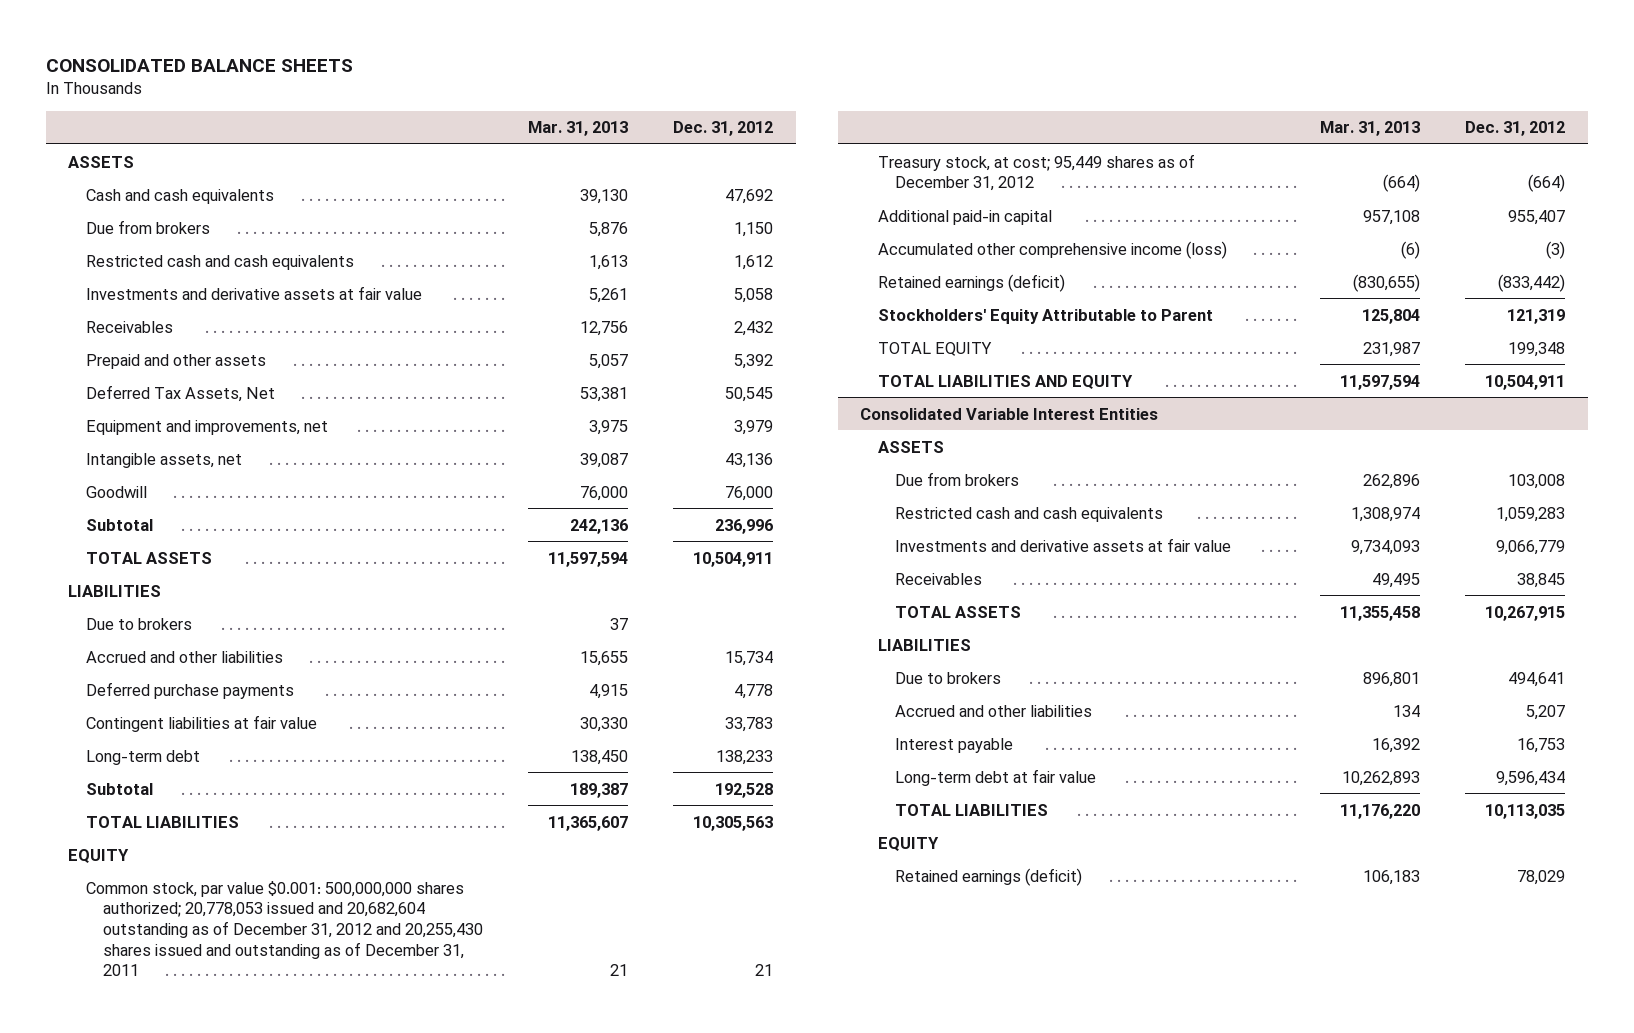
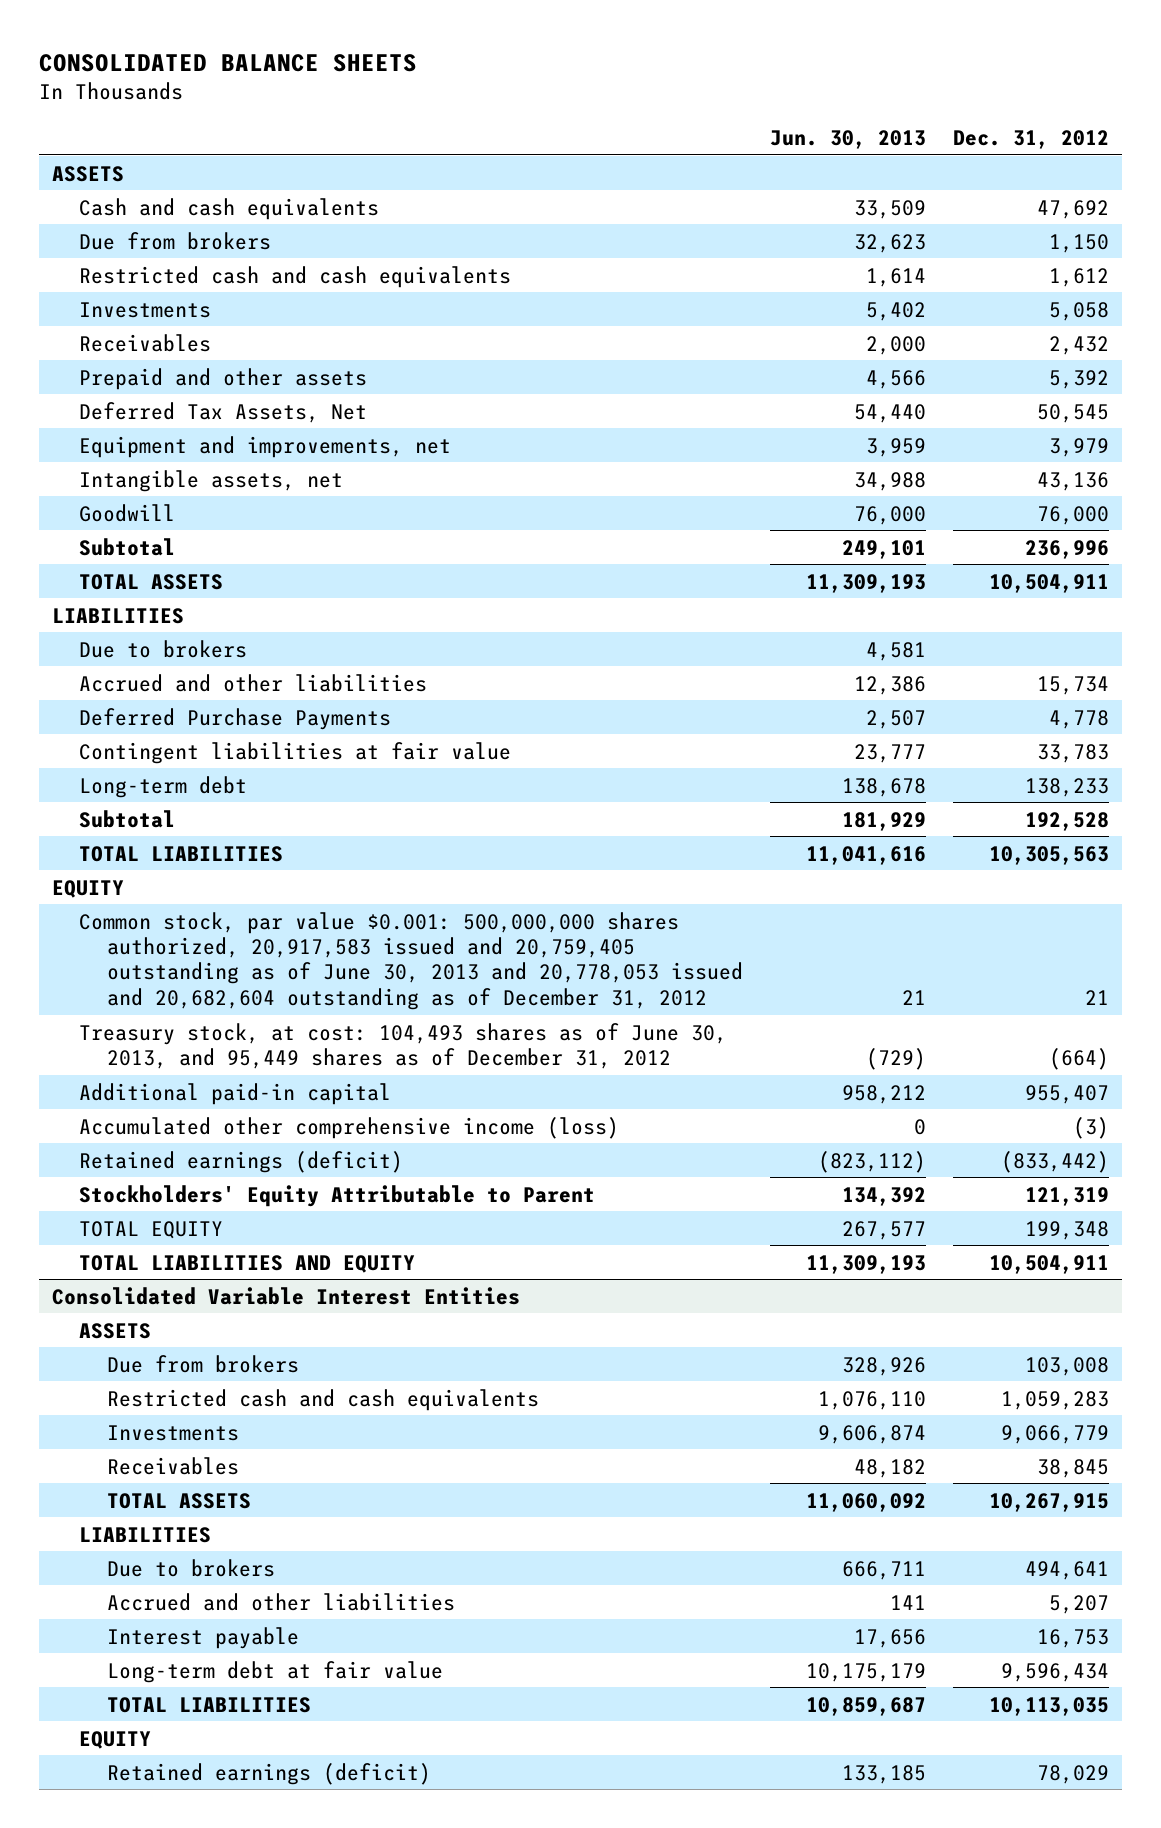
[528,121,629,137] Mar. 31, 2013 -> none
none -> [769,129,926,149] Jun. 30, 2013
[85,285,422,300] Investments and derivative assets at fair value -> [79,301,212,318] Investments
[85,681,294,699] Deferred purchase payments -> [79,707,392,730] Deferred Purchase Payments
[85,880,483,977] Common stock, par value $0.001: 500,000,000 shares authorized; 20,778,053 issued and 20,682,604 outstanding as of December 31, 2012 and 20,255,430 shares issued and outstanding as of December 31, 2011 -> [79,911,743,1010] Common stock, par value $0.001: 500,000,000 shares authorized, 20,917,583 issued and 20,759,405 outstanding as of June 30, 2013 and 20,778,053 issued and 20,682,604 outstanding as of December 31, 2012
[877,153,1195,192] Treasury stock, at cost; 95,449 shares as of December 31, 2012 -> [79,1022,728,1070] Treasury stock, at cost: 104,493 shares as of June 30, 2013, and 95,449 shares as of December 31, 2012
[894,537,1231,552] Investments and derivative assets at fair value -> [106,1424,239,1441] Investments

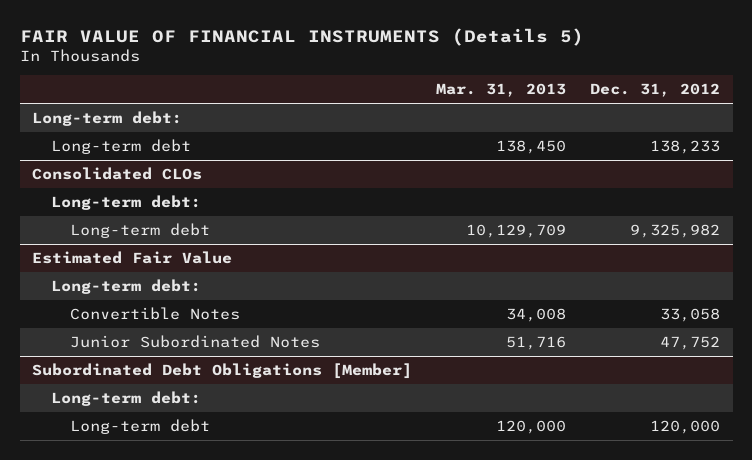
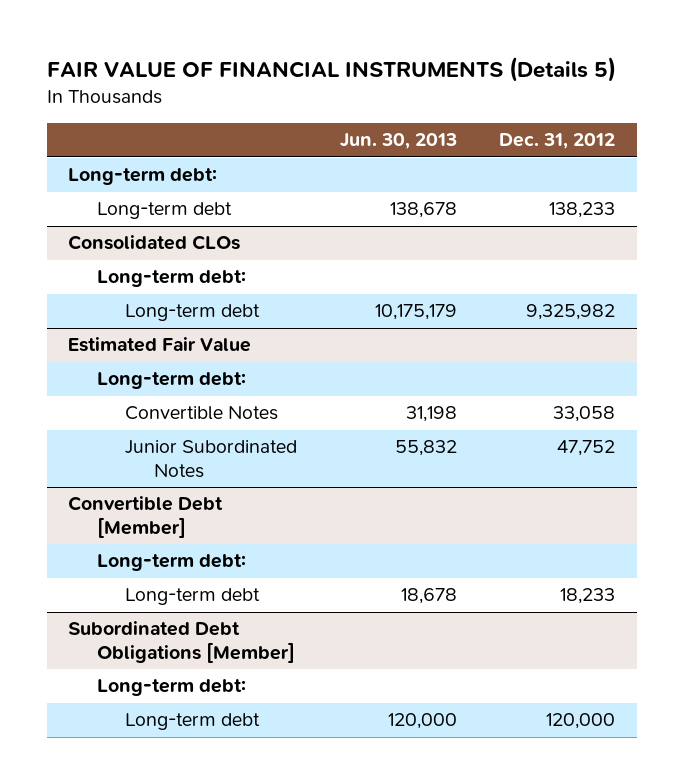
[436,83,567,98] Mar. 31, 2013 -> none
none -> [339,133,457,150] Jun. 30, 2013
none -> [68,496,224,539] Convertible Debt [Member]
none -> [96,554,246,572] Long-term debt:
none -> [125,588,261,606] Long-term debt

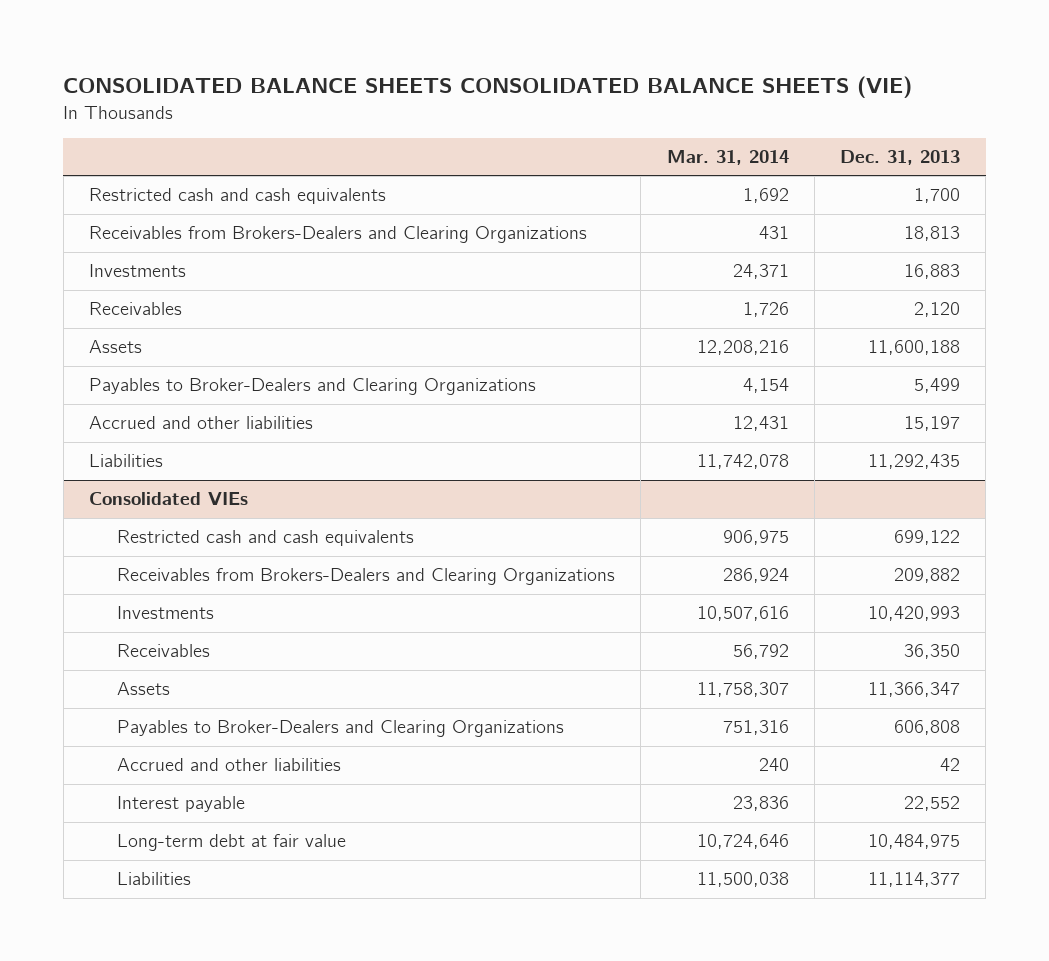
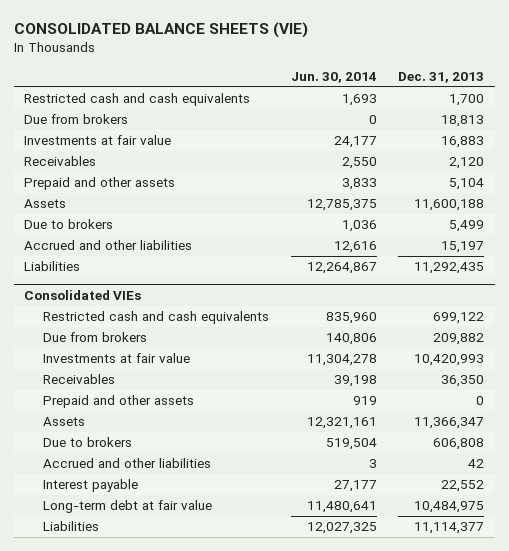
[63,75,913,98] CONSOLIDATED BALANCE SHEETS CONSOLIDATED BALANCE SHEETS (VIE) -> [13,22,308,39] CONSOLIDATED BALANCE SHEETS (VIE)
[666,150,789,166] Mar. 31, 2014 -> none
none -> [290,71,377,83] Jun. 30, 2014
[88,226,587,244] Receivables from Brokers-Dealers and Clearing Organizations -> [24,114,129,125] Due from brokers
[88,264,186,278] Investments -> [24,135,172,146] Investments at fair value
none -> [24,177,176,191] Prepaid and other assets
[88,378,536,396] Payables to Broker-Dealers and Clearing Organizations -> [24,219,114,230] Due to brokers
[116,568,615,586] Receivables from Brokers-Dealers and Clearing Organizations -> [42,332,147,343] Due from brokers
[116,606,214,620] Investments -> [42,353,190,364] Investments at fair value
none -> [42,395,194,409] Prepaid and other assets
[116,720,564,738] Payables to Broker-Dealers and Clearing Organizations -> [42,437,132,448] Due to brokers

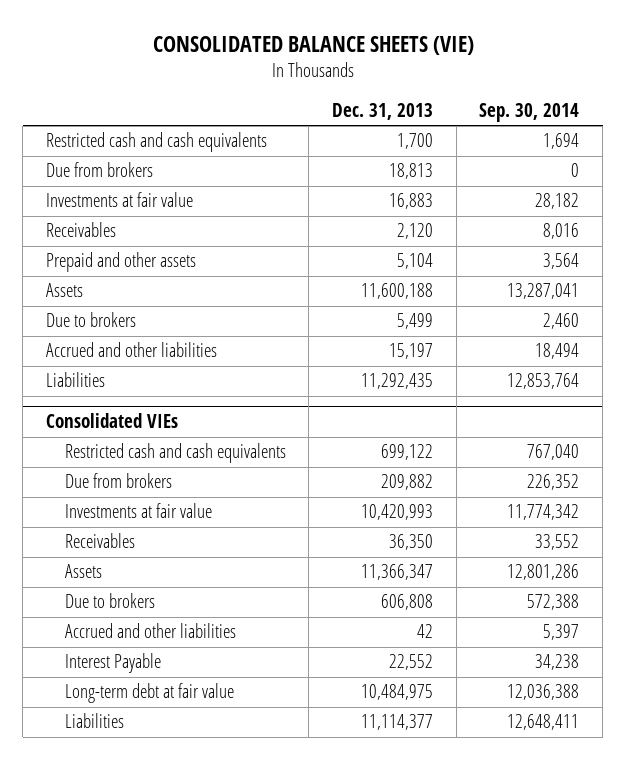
[290,71,377,83] Jun. 30, 2014 -> none
none -> [479,102,580,122] Sep. 30, 2014
[42,395,194,409] Prepaid and other assets -> none
[42,479,138,493] Interest payable -> [64,653,161,674] Interest Payable

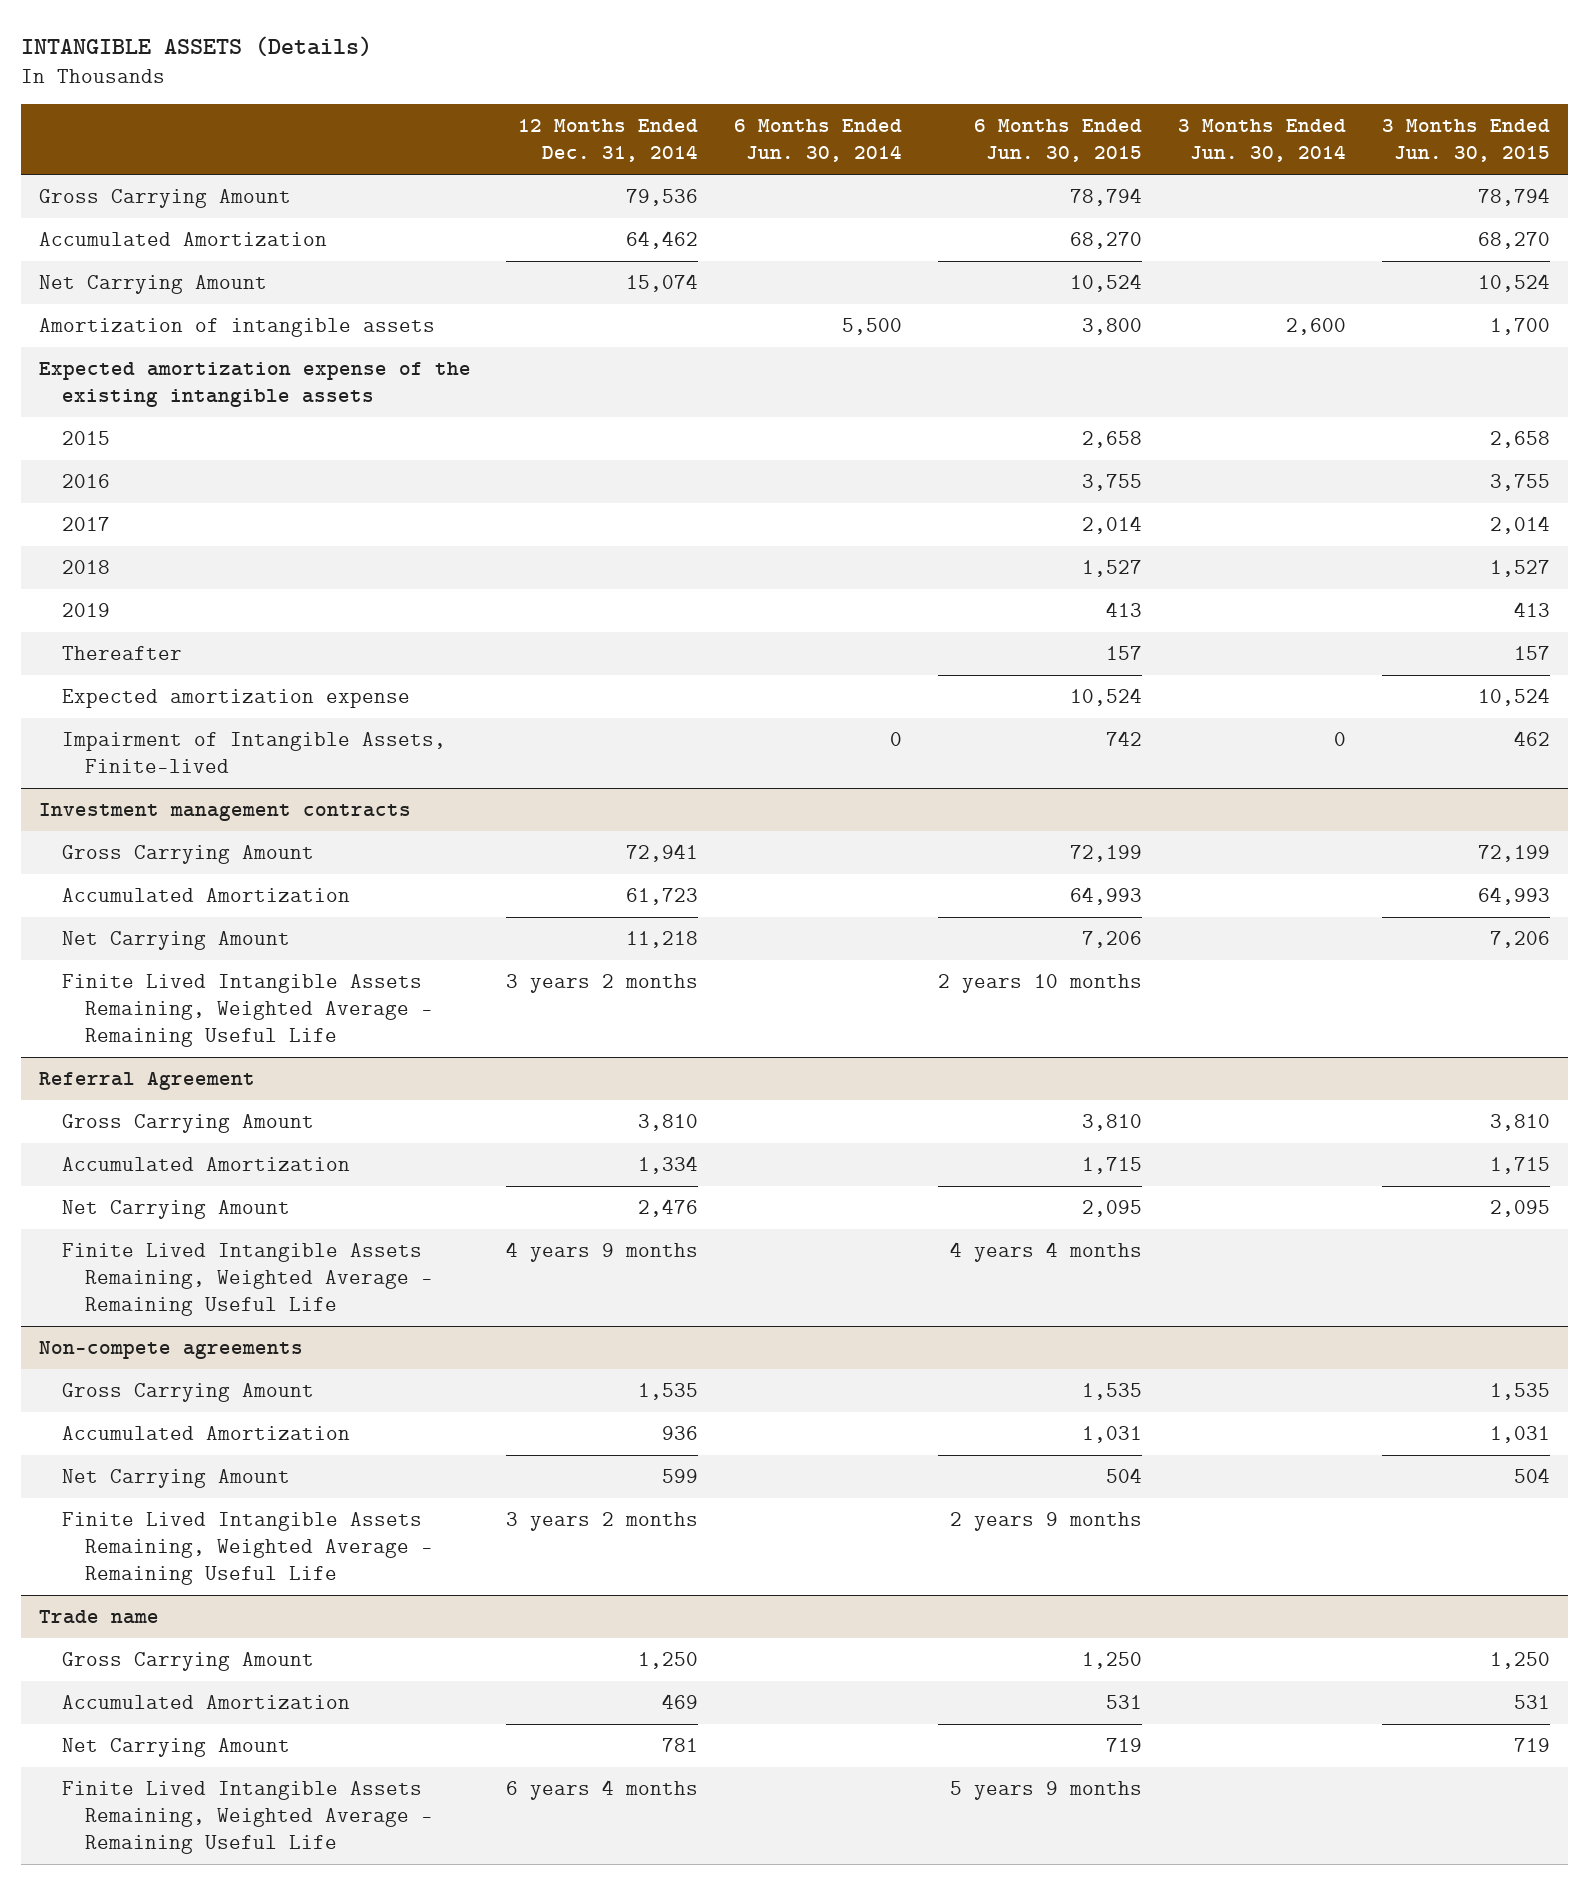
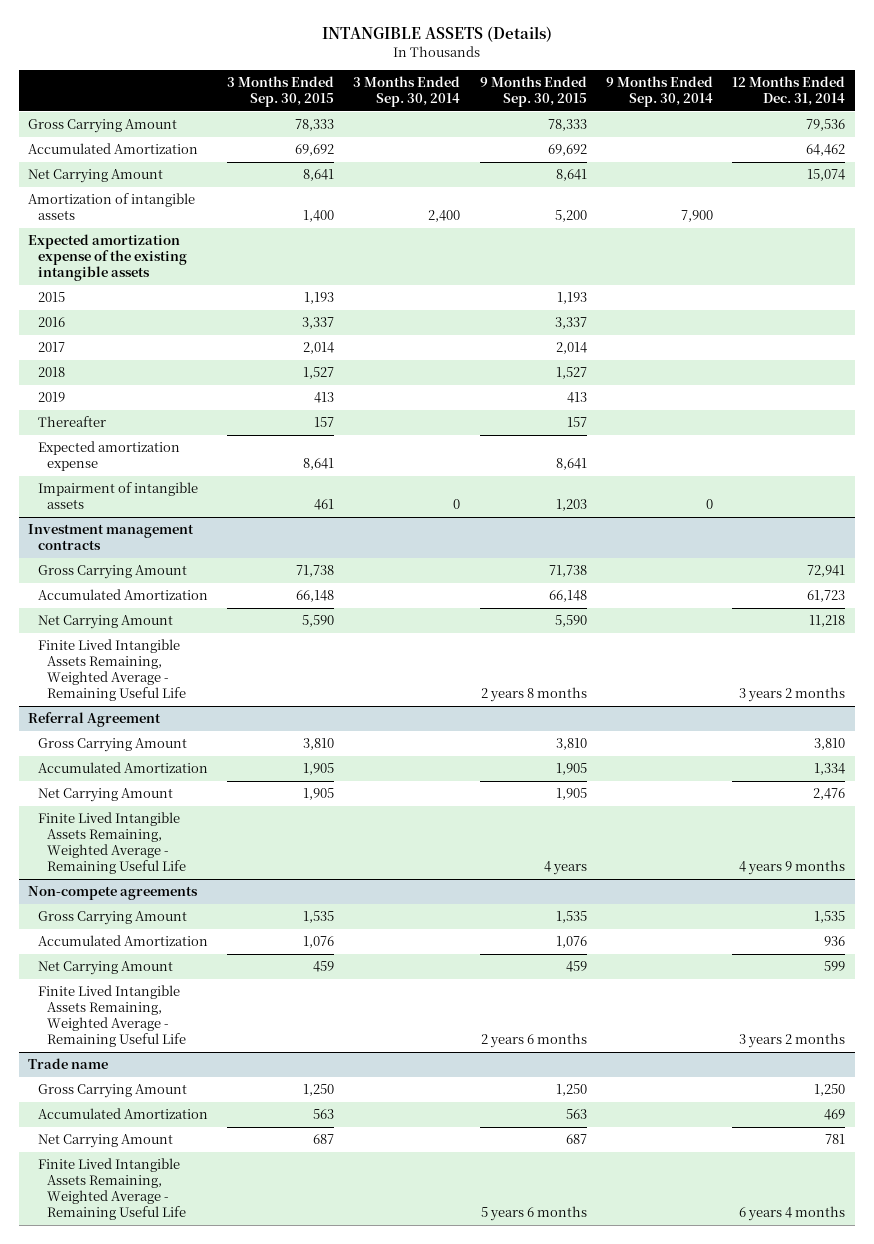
[734,119,903,162] 6 Months Ended Jun. 30, 2014 -> none
[974,119,1143,162] 6 Months Ended Jun. 30, 2015 -> none
[1178,119,1347,162] 3 Months Ended Jun. 30, 2014 -> none
[1381,119,1550,162] 3 Months Ended Jun. 30, 2015 -> none
none -> [226,76,334,108] 3 Months Ended Sep. 30, 2015
none -> [353,76,461,108] 3 Months Ended Sep. 30, 2014
none -> [479,76,587,108] 9 Months Ended Sep. 30, 2015
none -> [605,76,713,108] 9 Months Ended Sep. 30, 2014
[61,732,446,773] Impairment of Intangible Assets, Finite-lived -> [37,482,198,510] Impairment of intangible assets

